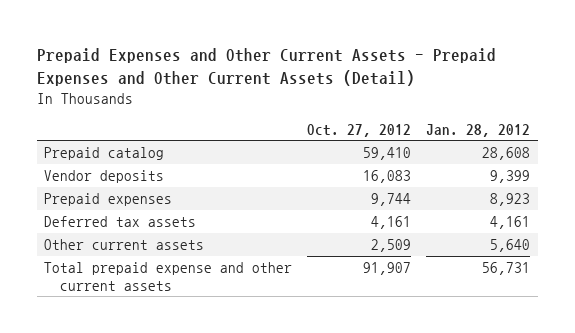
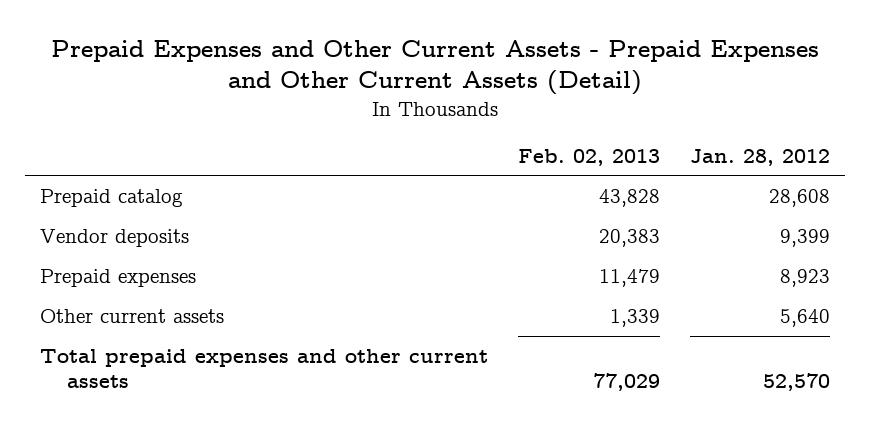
[307,123,412,137] Oct. 27, 2012 -> none
none -> [517,148,660,166] Feb. 02, 2013
[44,216,197,228] Deferred tax assets -> none
[44,262,293,291] Total prepaid expense and other current assets -> [40,348,489,389] Total prepaid expenses and other current assets
[482,262,531,276] 56,731 -> [762,373,830,392] 52,570

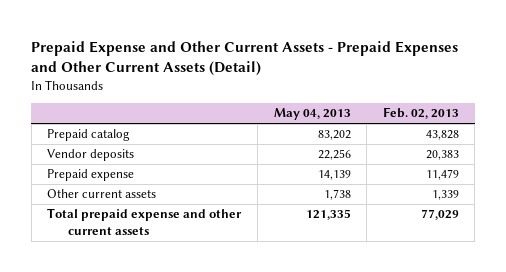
[50,39,819,96] Prepaid Expenses and Other Current Assets - Prepaid Expenses and Other Current Assets (Detail) -> [31,40,459,76] Prepaid Expense and Other Current Assets - Prepaid Expenses and Other Current Assets (Detail)
[689,148,830,166] Jan. 28, 2012 -> none
none -> [273,108,351,121] May 04, 2013
[40,268,197,287] Prepaid expenses -> [47,169,135,182] Prepaid expense
[40,348,489,389] Total prepaid expenses and other current assets -> [47,208,243,235] Total prepaid expense and other current assets

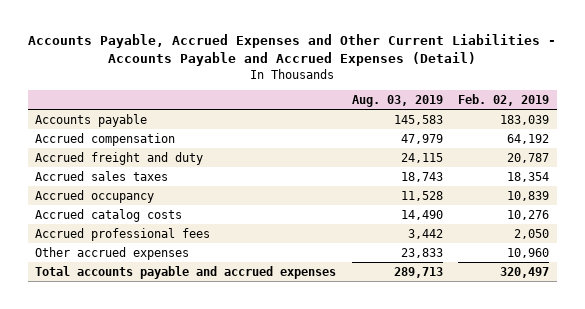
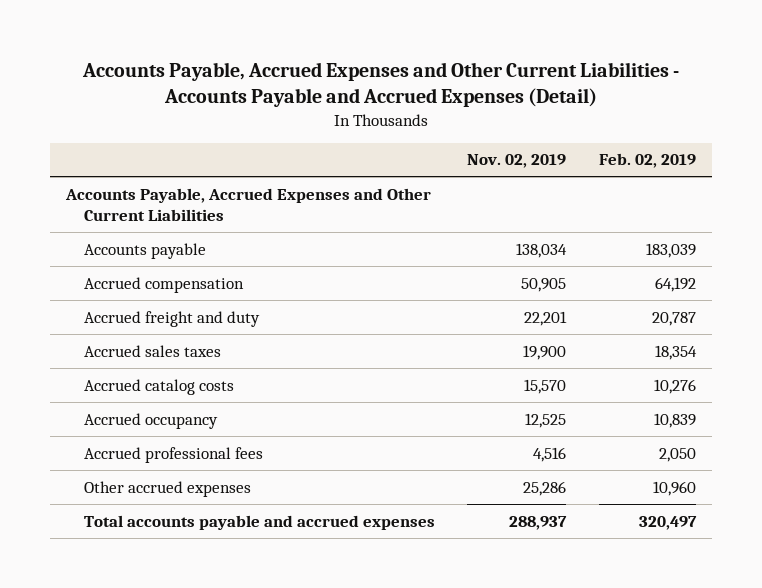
[351,94,443,107] Aug. 03, 2019 -> none
none -> [467,154,567,169] Nov. 02, 2019
none -> [65,187,432,221] Accounts Payable, Accrued Expenses and Other Current Liabilities
[35,189,155,203] Accrued occupancy -> [84,412,219,429] Accrued occupancy

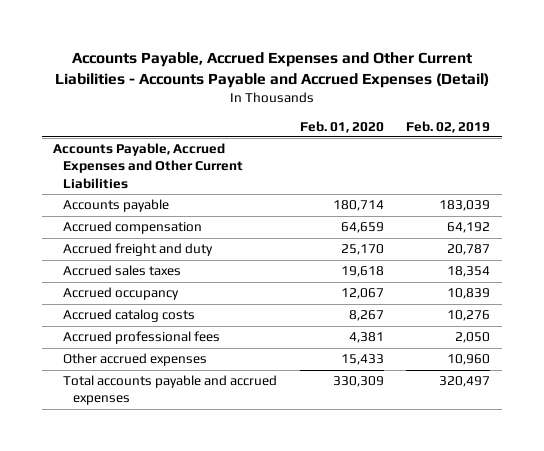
[467,154,567,169] Nov. 02, 2019 -> none
none -> [299,120,384,133] Feb. 01, 2020
[84,378,235,395] Accrued catalog costs -> [63,309,196,323] Accrued catalog costs

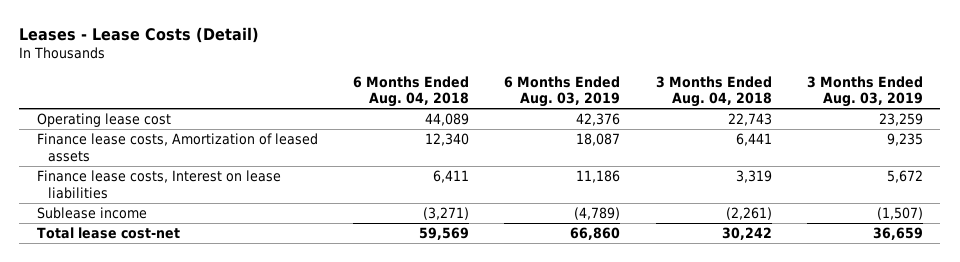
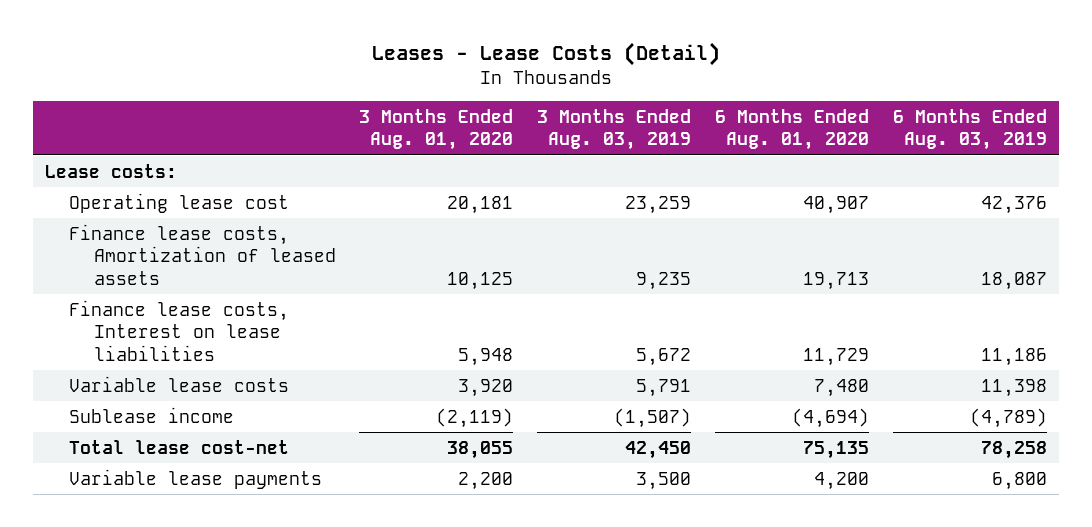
[353,75,470,108] 6 Months Ended Aug. 04, 2018 -> none
[655,75,772,108] 3 Months Ended Aug. 04, 2018 -> none
none -> [359,108,514,151] 3 Months Ended Aug. 01, 2020
none -> [715,108,870,151] 6 Months Ended Aug. 01, 2020
none -> [44,163,177,178] Lease costs:
none -> [69,375,290,392] Variable lease costs
[570,226,621,240] 66,860 -> [981,440,1048,459] 78,258
[872,226,923,240] 36,659 -> [625,440,692,459] 42,450
none -> [69,468,323,489] Variable lease payments

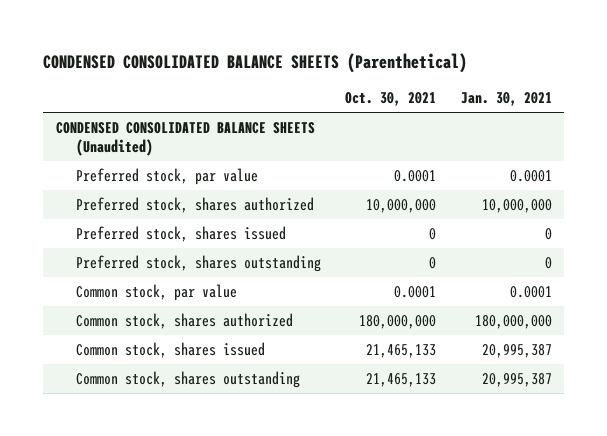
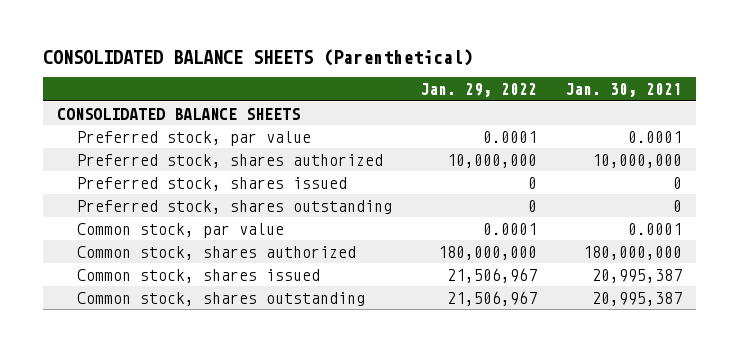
[43,52,468,73] CONDENSED CONSOLIDATED BALANCE SHEETS (Parenthetical) -> [43,48,474,66] CONSOLIDATED BALANCE SHEETS (Parenthetical)
[345,92,437,107] Oct. 30, 2021 -> none
none -> [420,82,538,97] Jan. 29, 2022
[55,121,315,157] CONDENSED CONSOLIDATED BALANCE SHEETS (Unaudited) -> [57,107,301,120] CONSOLIDATED BALANCE SHEETS

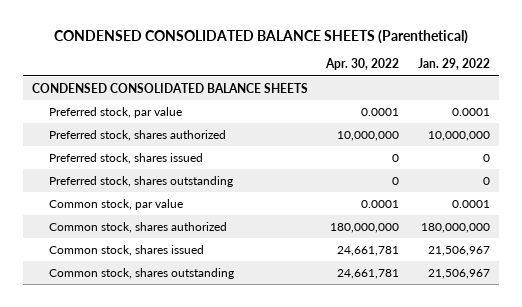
[43,48,474,66] CONSOLIDATED BALANCE SHEETS (Parenthetical) -> [53,30,468,45] CONDENSED CONSOLIDATED BALANCE SHEETS (Parenthetical)
[565,82,683,97] Jan. 30, 2021 -> none
none -> [325,58,400,71] Apr. 30, 2022
[57,107,301,120] CONSOLIDATED BALANCE SHEETS -> [32,82,309,93] CONDENSED CONSOLIDATED BALANCE SHEETS

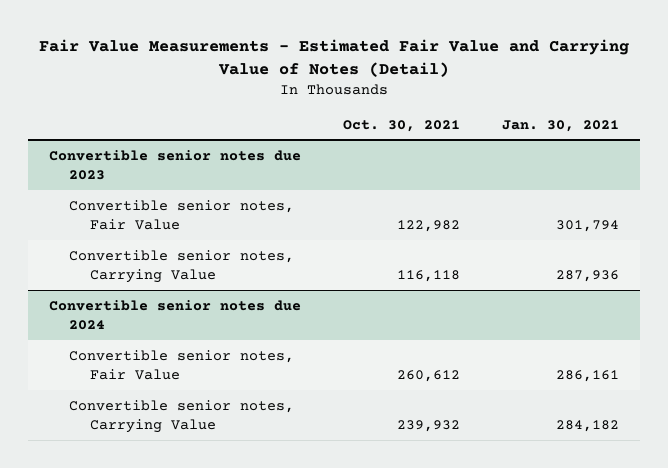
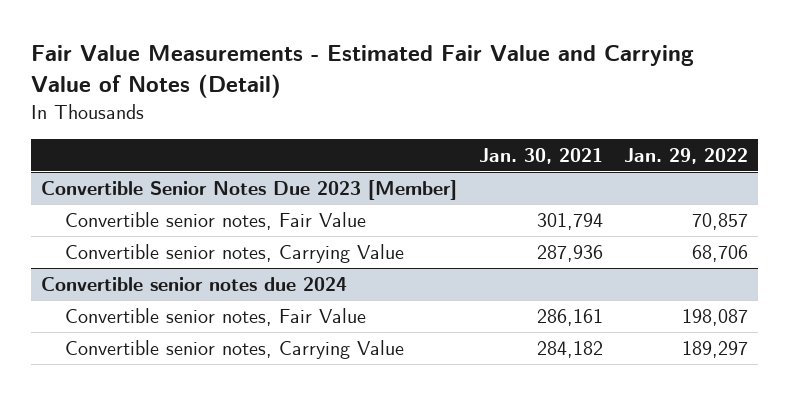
[343,119,461,132] Oct. 30, 2021 -> none
none -> [623,147,748,164] Jan. 29, 2022
[48,149,301,180] Convertible senior notes due 2023 -> [41,180,458,201] Convertible Senior Notes Due 2023 [Member]

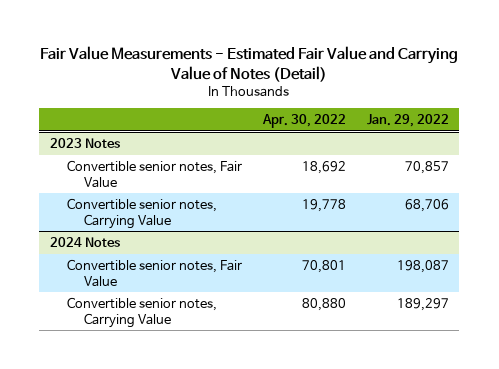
[478,147,603,164] Jan. 30, 2021 -> none
none -> [261,114,346,129] Apr. 30, 2022
[41,180,458,201] Convertible Senior Notes Due 2023 [Member] -> [49,137,120,148] 2023 Notes
[41,277,348,292] Convertible senior notes due 2024 -> [49,236,120,247] 2024 Notes

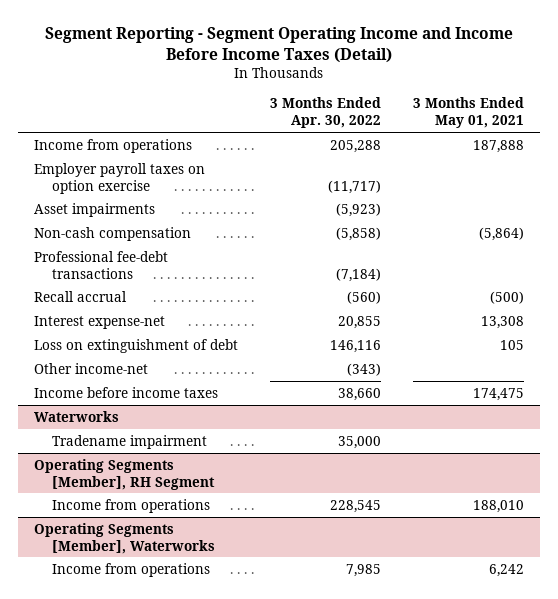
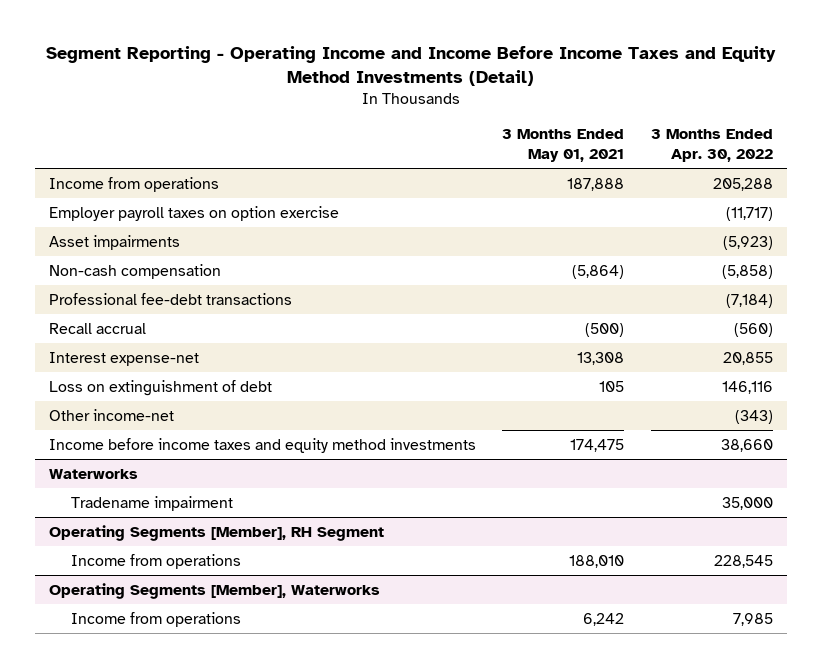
[45,27,514,64] Segment Reporting - Segment Operating Income and Income Before Income Taxes (Detail) -> [45,45,776,86] Segment Reporting - Operating Income and Income Before Income Taxes and Equity Method Investments (Detail)
[34,386,219,398] Income before income taxes -> [48,437,476,453] Income before income taxes and equity method investments

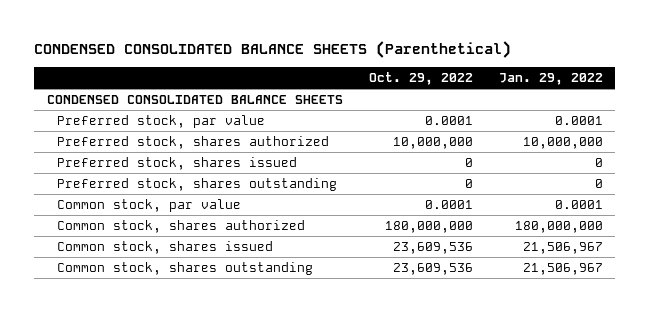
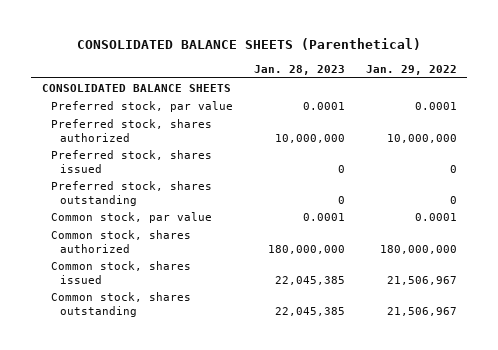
[34,41,512,59] CONDENSED CONSOLIDATED BALANCE SHEETS (Parenthetical) -> [77,37,422,50] CONSOLIDATED BALANCE SHEETS (Parenthetical)
[368,71,473,85] Oct. 29, 2022 -> none
none -> [253,64,345,75] Jan. 28, 2023
[47,94,344,104] CONDENSED CONSOLIDATED BALANCE SHEETS -> [41,83,231,92] CONSOLIDATED BALANCE SHEETS

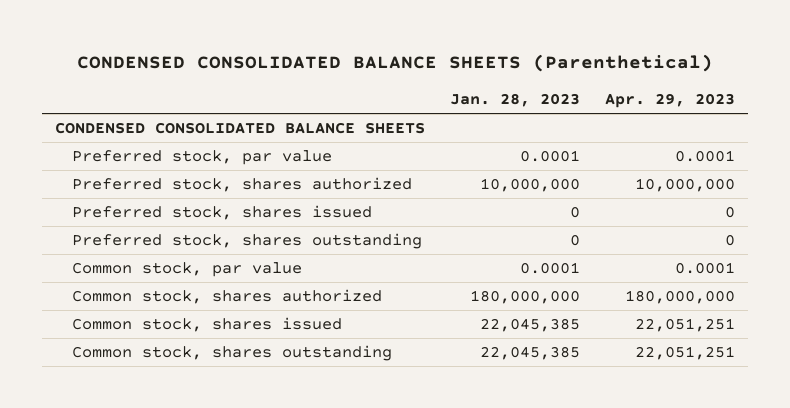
[77,37,422,50] CONSOLIDATED BALANCE SHEETS (Parenthetical) -> [76,54,713,73] CONDENSED CONSOLIDATED BALANCE SHEETS (Parenthetical)
[365,64,457,75] Jan. 29, 2022 -> none
none -> [605,93,736,109] Apr. 29, 2023
[41,83,231,92] CONSOLIDATED BALANCE SHEETS -> [54,122,425,135] CONDENSED CONSOLIDATED BALANCE SHEETS

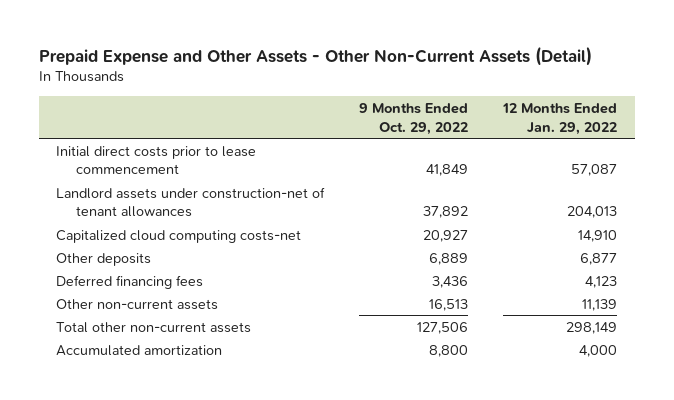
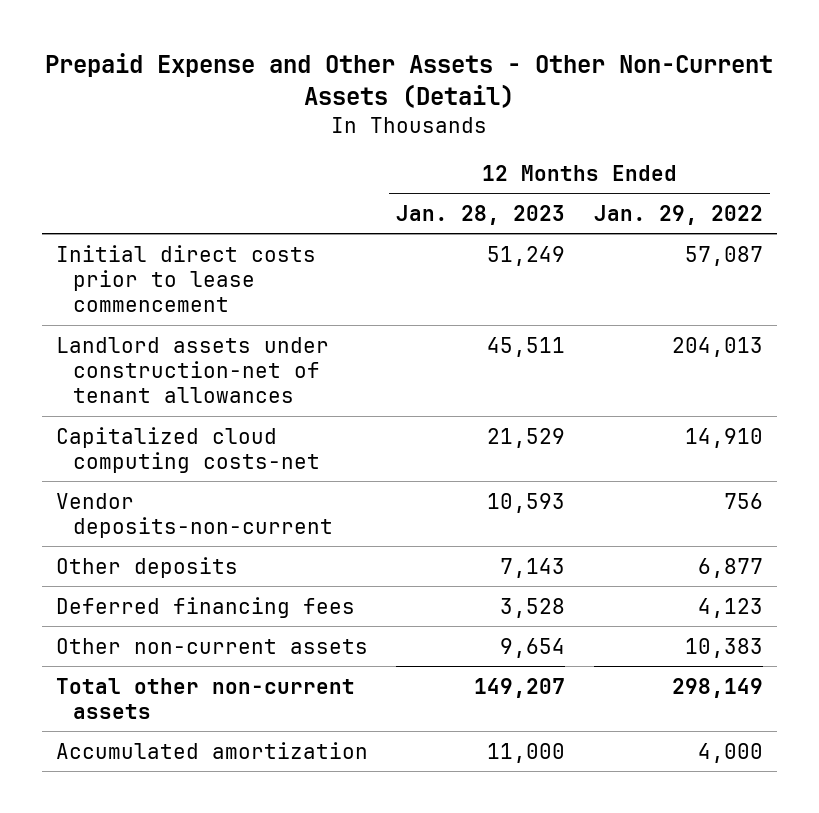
[359,102,469,135] 9 Months Ended Oct. 29, 2022 -> none
none -> [396,204,566,225] Jan. 28, 2023
none -> [55,492,334,538] Vendor deposits-non-current
[582,298,618,311] 11,139 -> [684,637,763,658] 10,383

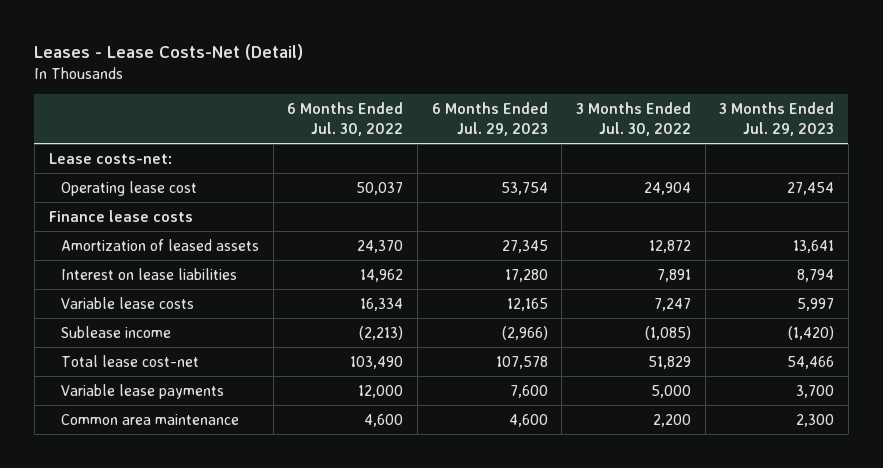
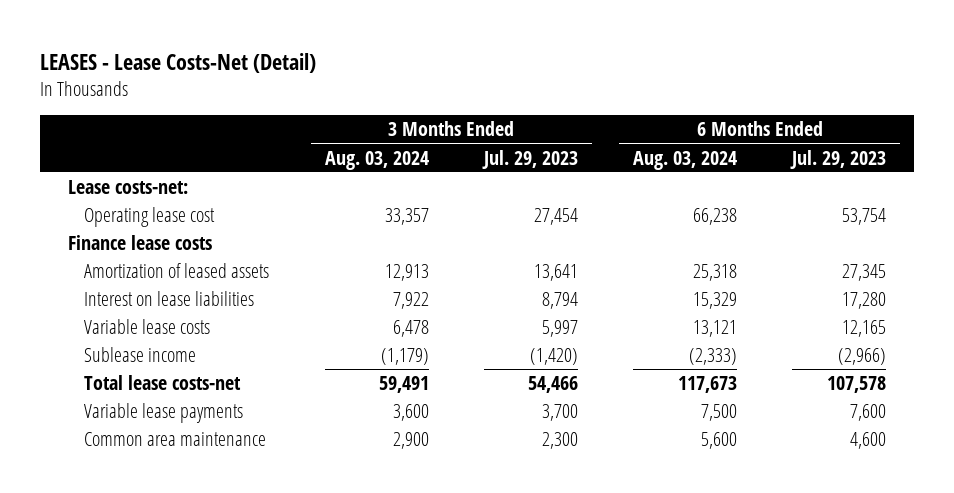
[34,44,304,61] Leases - Lease Costs-Net (Detail) -> [39,53,316,74] LEASES - Lease Costs-Net (Detail)
[287,102,404,136] 6 Months Ended Jul. 30, 2022 -> none
[575,102,691,136] 3 Months Ended Jul. 30, 2022 -> none
none -> [324,150,429,170] Aug. 03, 2024
none -> [633,150,738,170] Aug. 03, 2024
[60,354,199,367] Total lease cost-net -> [84,374,242,390] Total lease costs-net

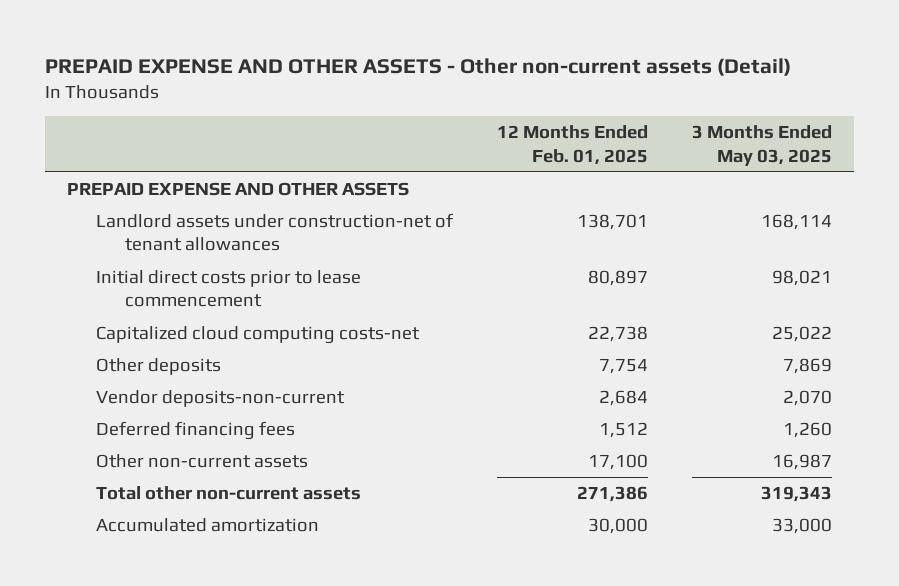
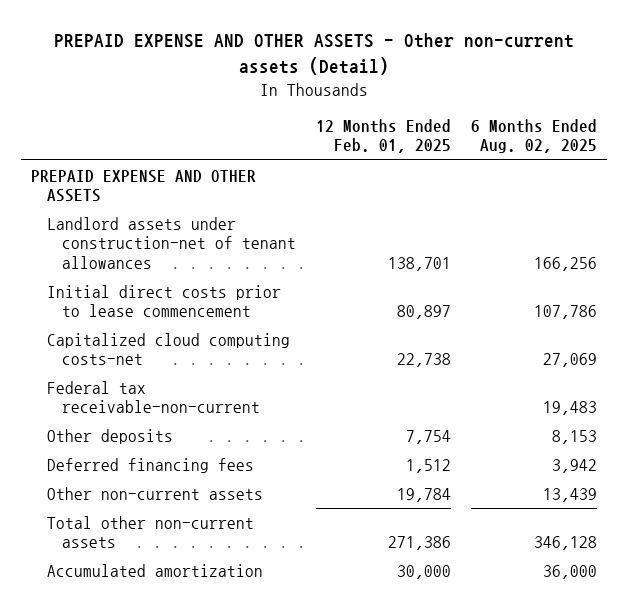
[692,125,833,166] 3 Months Ended May 03, 2025 -> none
none -> [471,118,598,154] 6 Months Ended Aug. 02, 2025
none -> [46,380,261,414] Federal tax receivable-non-current
[95,389,345,407] Vendor deposits-non-current -> none
[587,453,648,470] 17,100 -> [397,487,452,502] 19,784

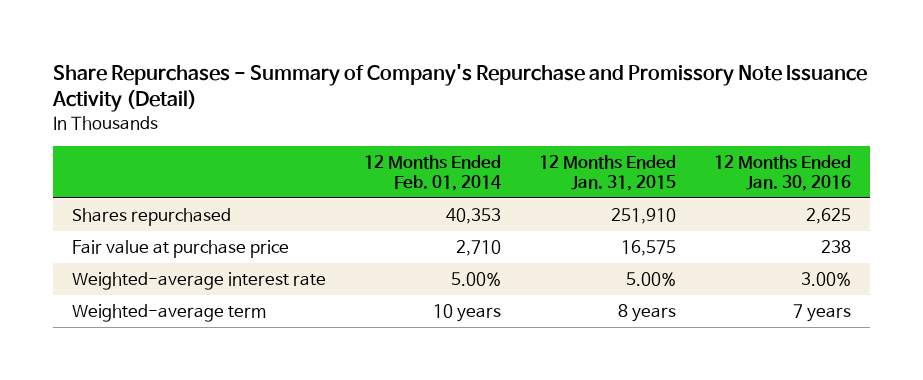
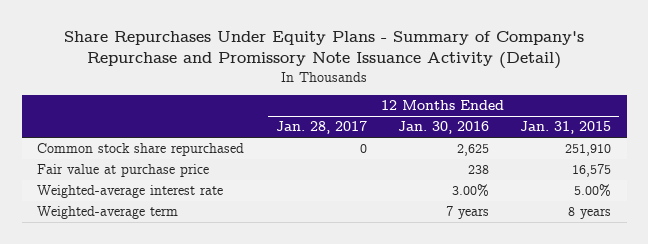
[52,63,868,113] Share Repurchases - Summary of Company's Repurchase and Promissory Note Issuance Activity (Detail) -> [64,31,585,70] Share Repurchases Under Equity Plans - Summary of Company's Repurchase and Promissory Note Issuance Activity (Detail)
[364,154,502,192] 12 Months Ended Feb. 01, 2014 -> none
none -> [275,121,367,135] Jan. 28, 2017
[72,207,232,226] Shares repurchased -> [37,143,245,157] Common stock share repurchased

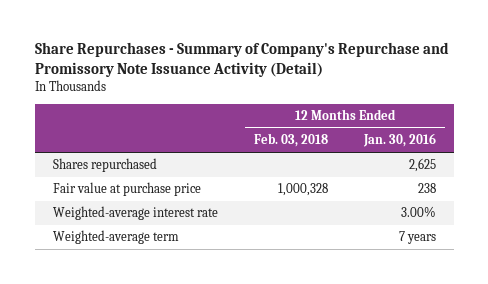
[64,31,585,70] Share Repurchases Under Equity Plans - Summary of Company's Repurchase and Promissory Note Issuance Activity (Detail) -> [34,42,449,77] Share Repurchases - Summary of Company's Repurchase and Promissory Note Issuance Activity (Detail)
[275,121,367,135] Jan. 28, 2017 -> none
[520,121,612,135] Jan. 31, 2015 -> none
none -> [253,133,328,148] Feb. 03, 2018
[37,143,245,157] Common stock share repurchased -> [52,158,157,173] Shares repurchased

